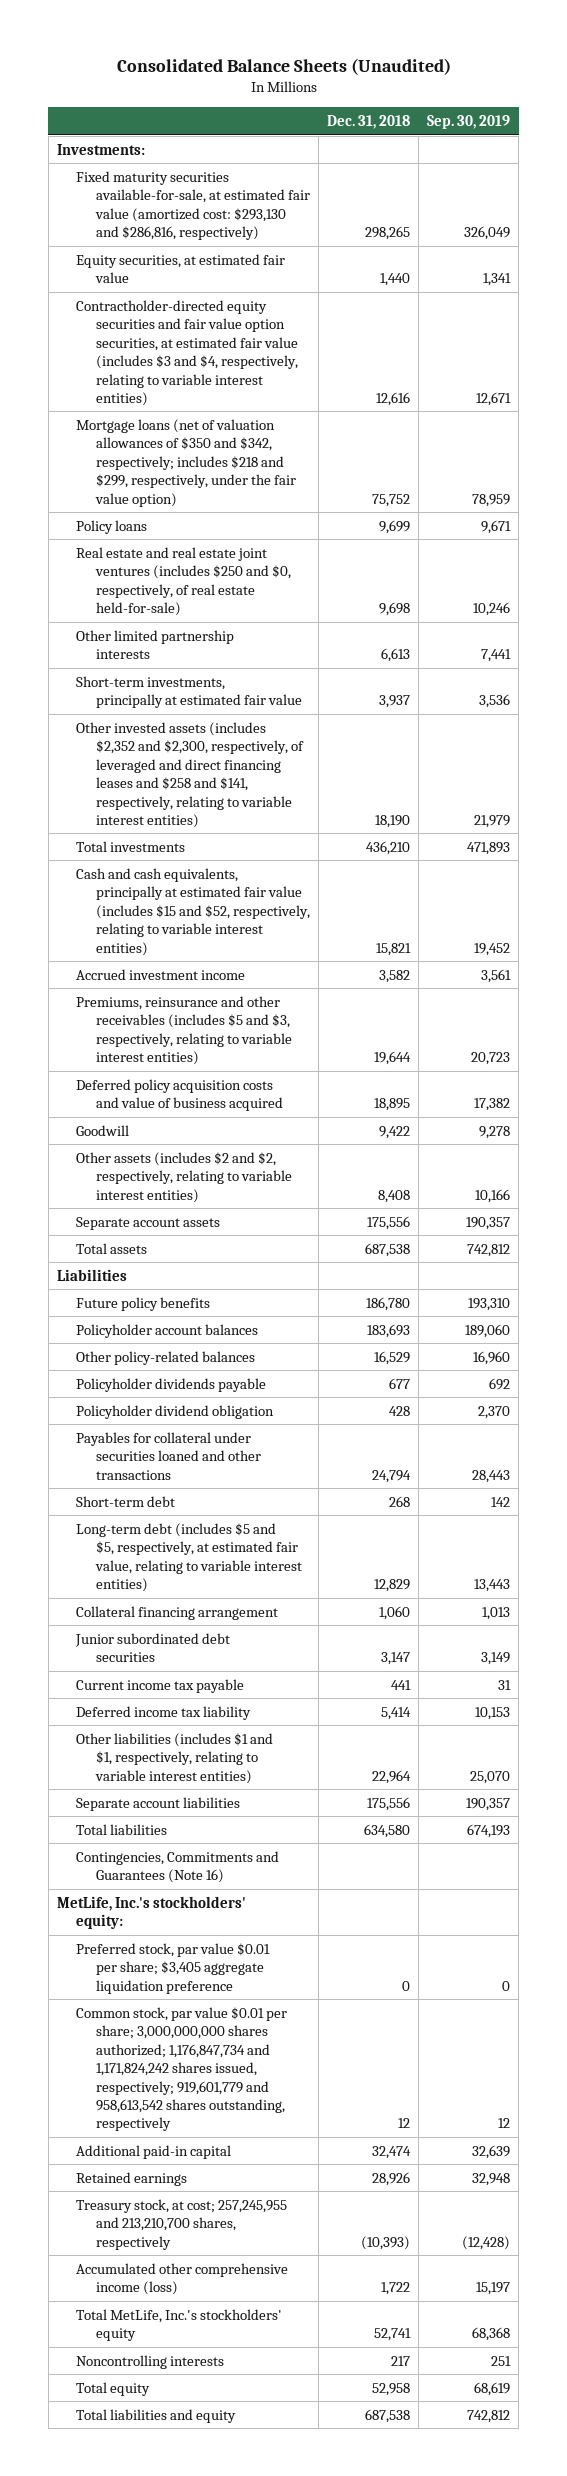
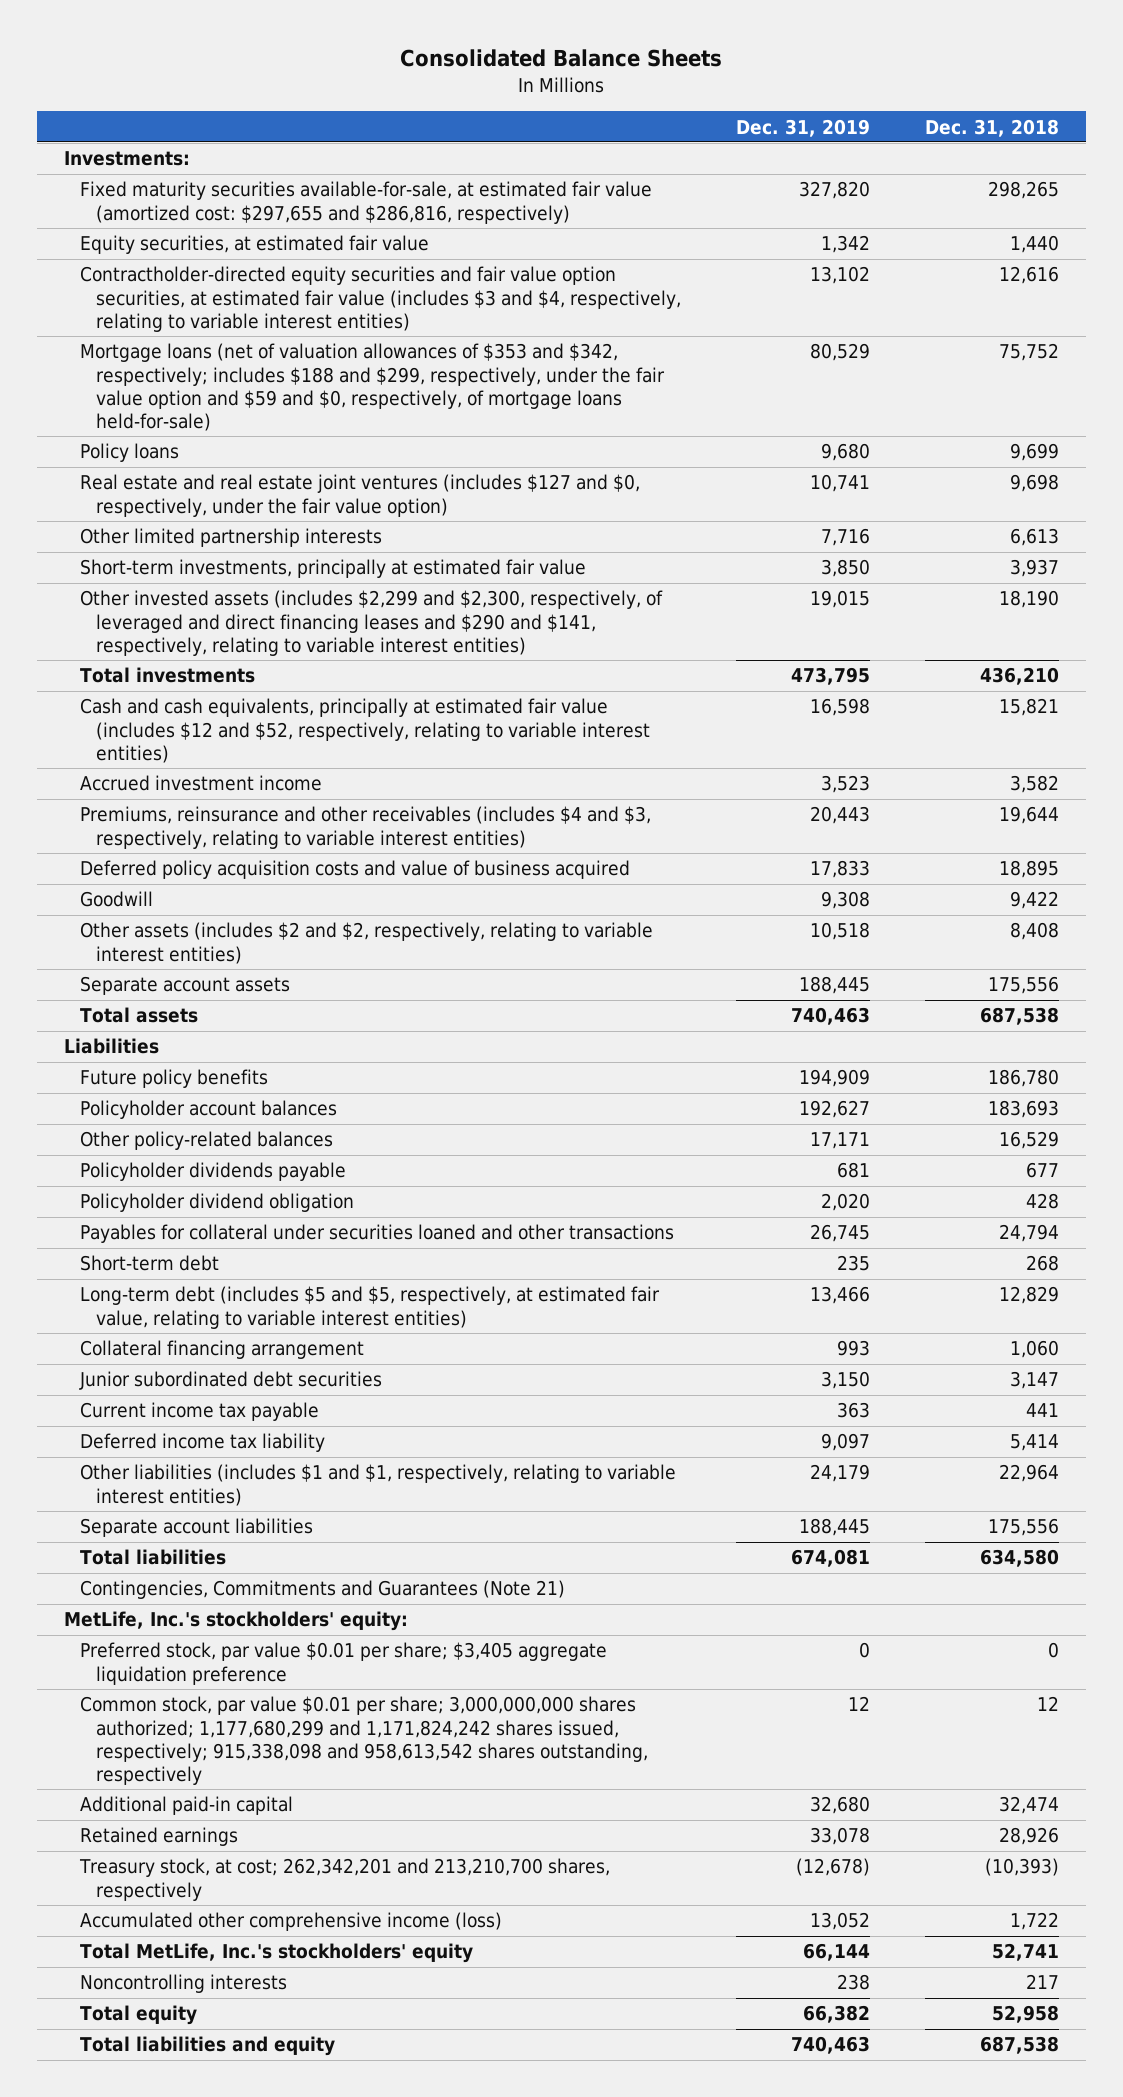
[116,57,451,75] Consolidated Balance Sheets (Unaudited) -> [400,49,723,68] Consolidated Balance Sheets
[427,114,511,129] Sep. 30, 2019 -> none
none -> [736,118,871,137] Dec. 31, 2019
[76,170,310,241] Fixed maturity securities available-for-sale, at estimated fair value (amortized cost: $293,130 and $286,816, respectively) -> [80,181,653,224] Fixed maturity securities available-for-sale, at estimated fair value (amortized cost: $297,655 and $286,816, respectively)
[76,418,296,507] Mortgage loans (net of valuation allowances of $350 and $342, respectively; includes $218 and $299, respectively, under the fair value option) -> [80,343,666,431] Mortgage loans (net of valuation allowances of $353 and $342, respectively; includes $188 and $299, respectively, under the fair value option and $59 and $0, respectively, of mortgage loans held-for-sale)
[76,546,291,617] Real estate and real estate joint ventures (includes $250 and $0, respectively, of real estate held-for-sale) -> [80,474,641,517] Real estate and real estate joint ventures (includes $127 and $0, respectively, under the fair value option)
[76,721,304,828] Other invested assets (includes $2,352 and $2,300, respectively, of leveraged and direct financing leases and $258 and $141, respectively, relating to variable interest entities) -> [80,590,664,656] Other invested assets (includes $2,299 and $2,300, respectively, of leveraged and direct financing leases and $290 and $141, respectively, relating to variable interest entities)
[76,867,310,956] Cash and cash equivalents, principally at estimated fair value (includes $15 and $52, respectively, relating to variable interest entities) -> [80,698,651,763] Cash and cash equivalents, principally at estimated fair value (includes $12 and $52, respectively, relating to variable interest entities)
[76,995,292,1066] Premiums, reinsurance and other receivables (includes $5 and $3, respectively, relating to variable interest entities) -> [80,806,652,849] Premiums, reinsurance and other receivables (includes $4 and $3, respectively, relating to variable interest entities)
[76,1850,280,1884] Contingencies, Commitments and Guarantees (Note 16) -> [80,1580,566,1600] Contingencies, Commitments and Guarantees (Note 21)
[76,2006,288,2132] Common stock, par value $0.01 per share; 3,000,000,000 shares authorized; 1,176,847,734 and 1,171,824,242 shares issued, respectively; 919,601,779 and 958,613,542 shares outstanding, respectively -> [80,1696,649,1785] Common stock, par value $0.01 per share; 3,000,000,000 shares authorized; 1,177,680,299 and 1,171,824,242 shares issued, respectively; 915,338,098 and 958,613,542 shares outstanding, respectively
[76,2198,288,2250] Treasury stock, at cost; 257,245,955 and 213,210,700 shares, respectively -> [79,1858,611,1901] Treasury stock, at cost; 262,342,201 and 213,210,700 shares, respectively

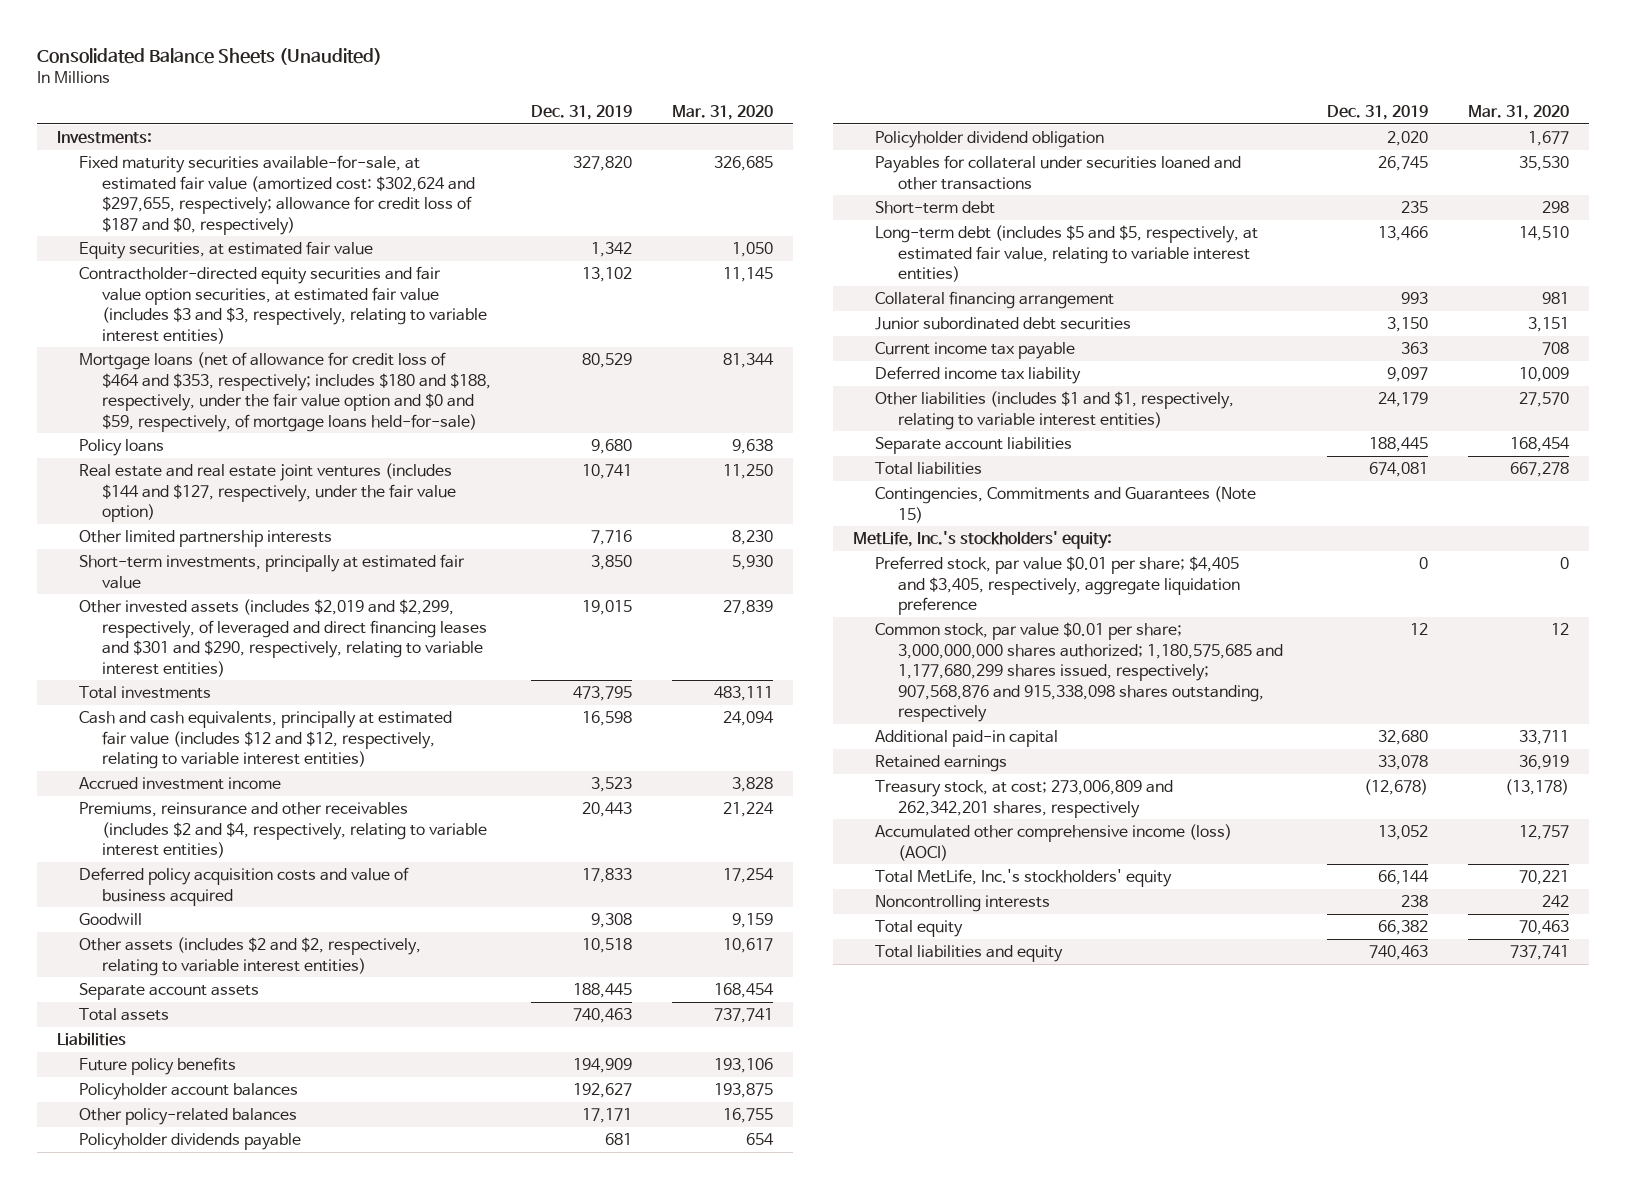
[400,49,723,68] Consolidated Balance Sheets -> [37,47,383,65] Consolidated Balance Sheets (Unaudited)
[924,118,1059,137] Dec. 31, 2018 -> none
none -> [672,104,774,120] Mar. 31, 2020
[80,181,653,224] Fixed maturity securities available-for-sale, at estimated fair value (amortized cost: $297,655 and $286,816, respectively) -> [79,155,475,235] Fixed maturity securities available-for-sale, at estimated fair value (amortized cost: $302,624 and $297,655, respectively; allowance for credit loss of $187 and $0, respectively)
[80,266,682,332] Contractholder-directed equity securities and fair value option securities, at estimated fair value (includes $3 and $4, respectively, relating to variable interest entities) -> [79,266,487,344] Contractholder-directed equity securities and fair value option securities, at estimated fair value (includes $3 and $3, respectively, relating to variable interest entities)
[80,343,666,431] Mortgage loans (net of valuation allowances of $353 and $342, respectively; includes $188 and $299, respectively, under the fair value option and $59 and $0, respectively, of mortgage loans held-for-sale) -> [79,352,491,432] Mortgage loans (net of allowance for credit loss of $464 and $353, respectively; includes $180 and $188, respectively, under the fair value option and $0 and $59, respectively, of mortgage loans held-for-sale)
[80,474,641,517] Real estate and real estate joint ventures (includes $127 and $0, respectively, under the fair value option) -> [79,463,456,523] Real estate and real estate joint ventures (includes $144 and $127, respectively, under the fair value option)
[80,590,664,656] Other invested assets (includes $2,299 and $2,300, respectively, of leveraged and direct financing leases and $290 and $141, respectively, relating to variable interest entities) -> [79,599,487,677] Other invested assets (includes $2,019 and $2,299, respectively, of leveraged and direct financing leases and $301 and $290, respectively, relating to variable interest entities)
[80,698,651,763] Cash and cash equivalents, principally at estimated fair value (includes $12 and $52, respectively, relating to variable interest entities) -> [79,711,453,770] Cash and cash equivalents, principally at estimated fair value (includes $12 and $12, respectively, relating to variable interest entities)
[80,806,652,849] Premiums, reinsurance and other receivables (includes $4 and $3, respectively, relating to variable interest entities) -> [79,802,487,859] Premiums, reinsurance and other receivables (includes $2 and $4, respectively, relating to variable interest entities)
[80,1580,566,1600] Contingencies, Commitments and Guarantees (Note 21) -> [875,486,1257,523] Contingencies, Commitments and Guarantees (Note 15)
[80,1642,608,1685] Preferred stock, par value $0.01 per share; $3,405 aggregate liquidation preference -> [875,556,1240,616] Preferred stock, par value $0.01 per share; $4,405 and $3,405, respectively, aggregate liquidation preference
[80,1696,649,1785] Common stock, par value $0.01 per share; 3,000,000,000 shares authorized; 1,177,680,299 and 1,171,824,242 shares issued, respectively; 915,338,098 and 958,613,542 shares outstanding, respectively -> [875,622,1283,723] Common stock, par value $0.01 per share; 3,000,000,000 shares authorized; 1,180,575,685 and 1,177,680,299 shares issued, respectively; 907,568,876 and 915,338,098 shares outstanding, respectively
[79,1858,611,1901] Treasury stock, at cost; 262,342,201 and 213,210,700 shares, respectively -> [875,780,1174,818] Treasury stock, at cost; 273,006,809 and 262,342,201 shares, respectively
[80,1912,503,1932] Accumulated other comprehensive income (loss) -> [875,824,1233,861] Accumulated other comprehensive income (loss) (AOCI)

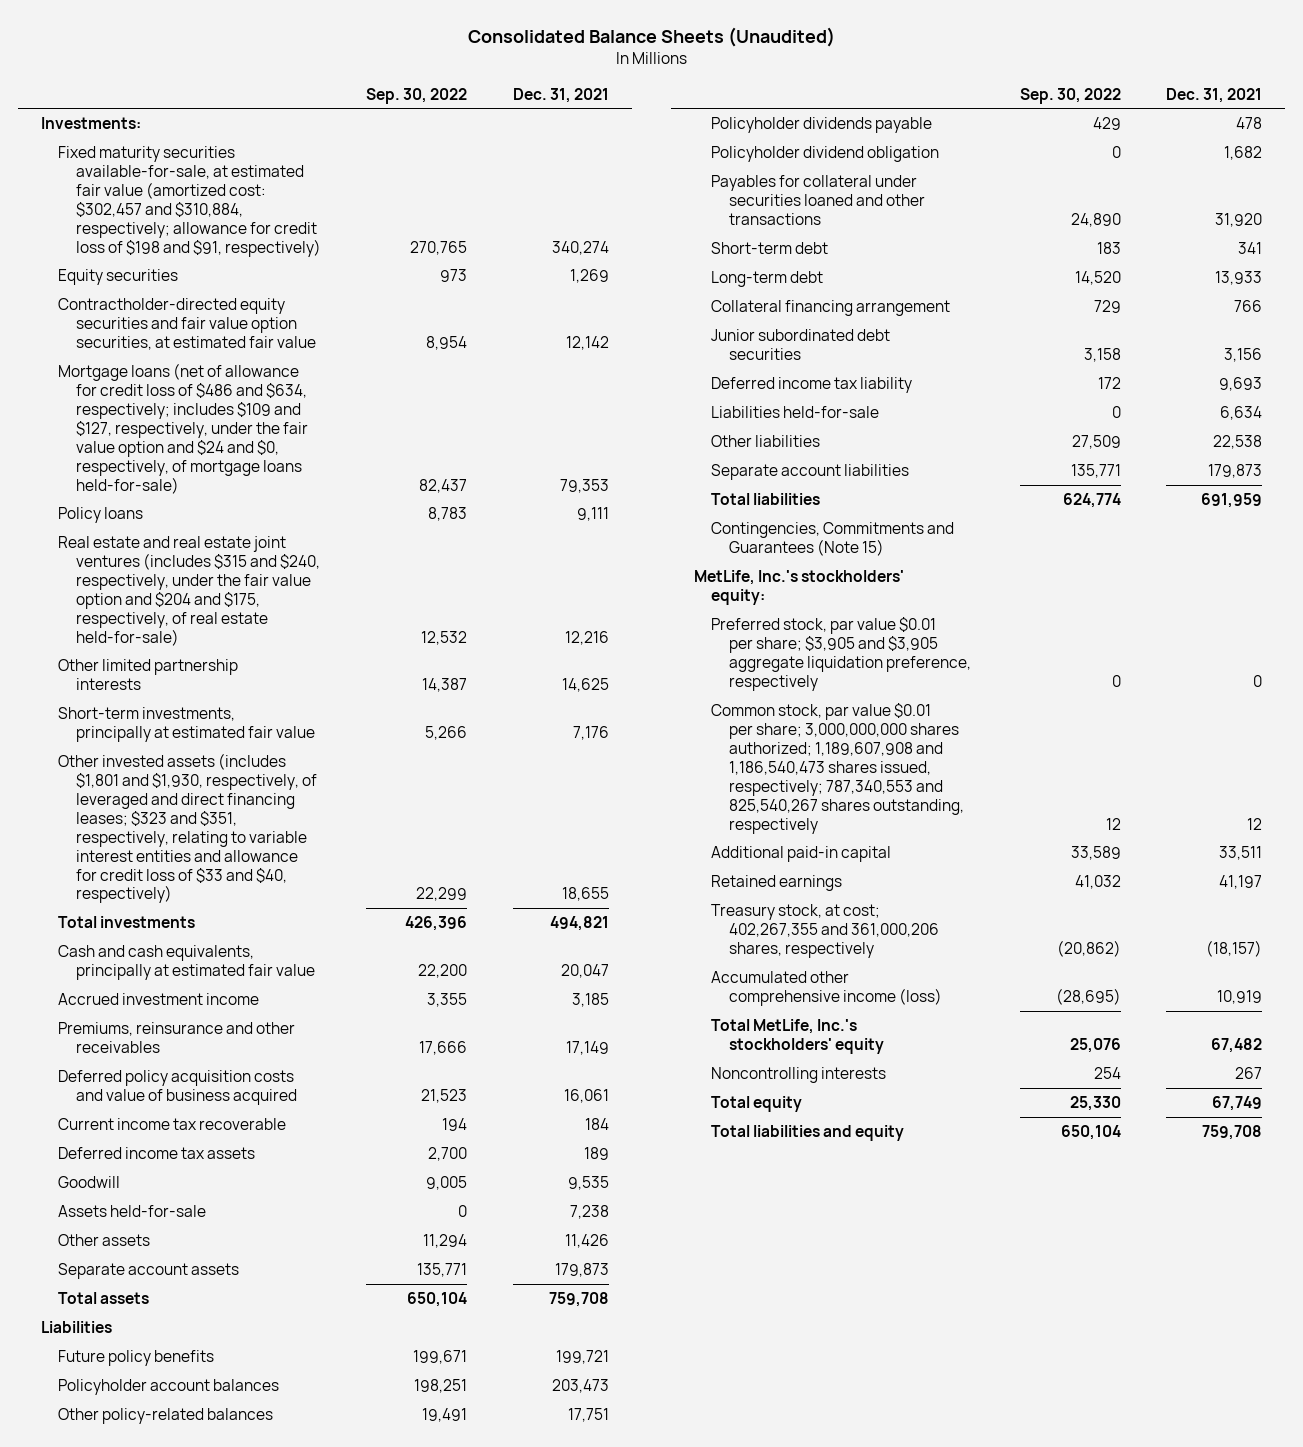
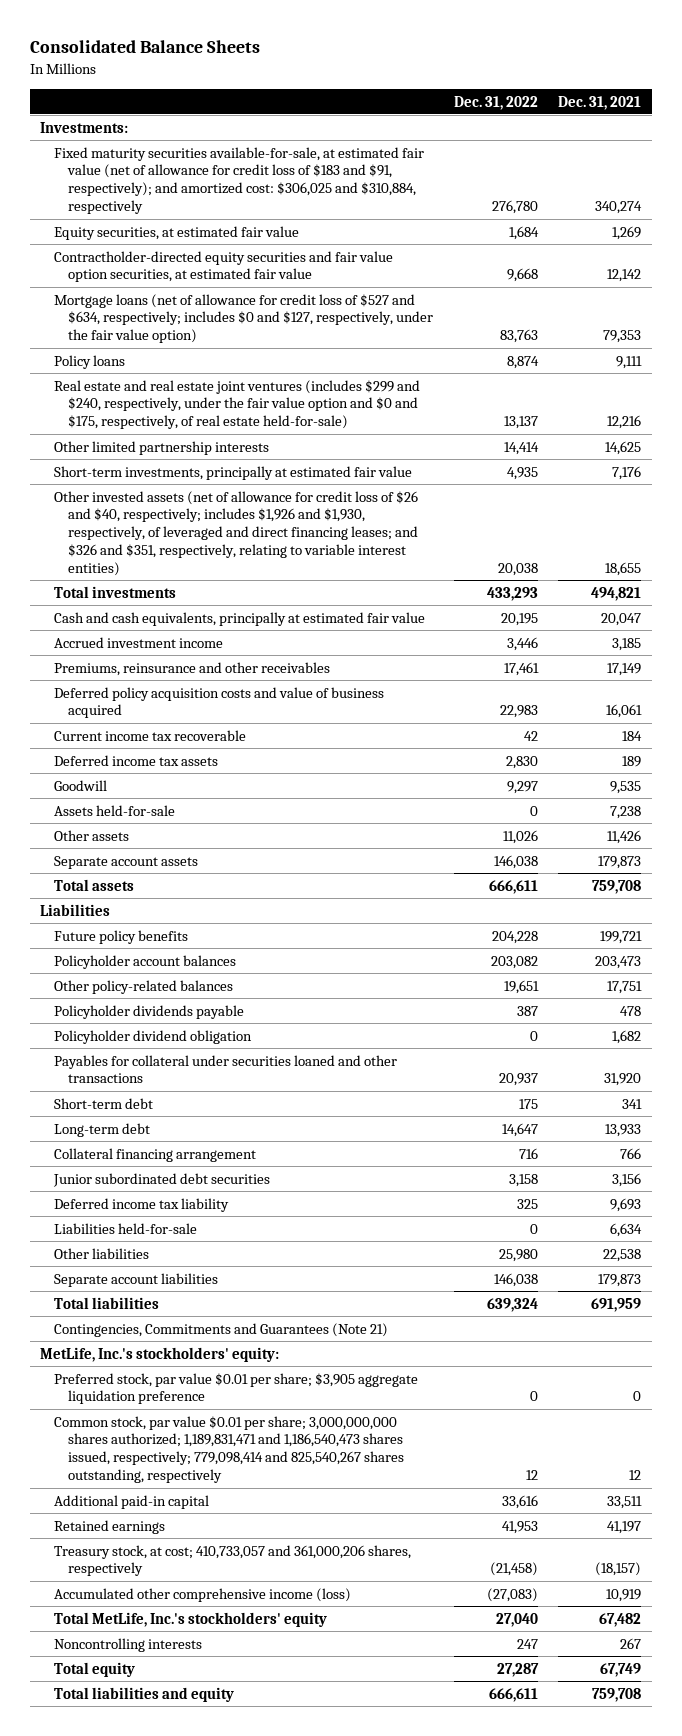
[467,26,835,47] Consolidated Balance Sheets (Unaudited) -> [29,40,260,54] Consolidated Balance Sheets
[366,87,468,104] Sep. 30, 2022 -> none
none -> [453,95,538,110] Dec. 31, 2022
[58,146,321,257] Fixed maturity securities available-for-sale, at estimated fair value (amortized cost: $302,457 and $310,884, respectively; allowance for credit loss of $198 and $91, respectively) -> [54,146,425,215] Fixed maturity securities available-for-sale, at estimated fair value (net of allowance for credit loss of $183 and $91, respectively); and amortized cost: $306,025 and $310,884, respectively
[58,269,179,286] Equity securities -> [54,225,300,240] Equity securities, at estimated fair value
[58,363,308,494] Mortgage loans (net of allowance for credit loss of $486 and $634, respectively; includes $109 and $127, respectively, under the fair value option and $24 and $0, respectively, of mortgage loans held-for-sale) -> [54,293,433,344] Mortgage loans (net of allowance for credit loss of $527 and $634, respectively; includes $0 and $127, respectively, under the fair value option)
[58,536,320,646] Real estate and real estate joint ventures (includes $315 and $240, respectively, under the fair value option and $204 and $175, respectively, of real estate held-for-sale) -> [54,379,421,430] Real estate and real estate joint ventures (includes $299 and $240, respectively, under the fair value option and $0 and $175, respectively, of real estate held-for-sale)
[58,753,317,904] Other invested assets (includes $1,801 and $1,930, respectively, of leveraged and direct financing leases; $323 and $351, respectively, relating to variable interest entities and allowance for credit loss of $33 and $40, respectively) -> [54,490,419,577] Other invested assets (net of allowance for credit loss of $26 and $40, respectively; includes $1,926 and $1,930, respectively, of leveraged and direct financing leases; and $326 and $351, respectively, relating to variable interest entities)
[711,522,955,557] Contingencies, Commitments and Guarantees (Note 15) -> [54,1322,389,1337] Contingencies, Commitments and Guarantees (Note 21)
[711,617,971,691] Preferred stock, par value $0.01 per share; $3,905 and $3,905 aggregate liquidation preference, respectively -> [54,1372,419,1405] Preferred stock, par value $0.01 per share; $3,905 aggregate liquidation preference
[711,703,964,834] Common stock, par value $0.01 per share; 3,000,000,000 shares authorized; 1,189,607,908 and 1,186,540,473 shares issued, respectively; 787,340,553 and 825,540,267 shares outstanding, respectively -> [54,1415,404,1484] Common stock, par value $0.01 per share; 3,000,000,000 shares authorized; 1,189,831,471 and 1,186,540,473 shares issued, respectively; 779,098,414 and 825,540,267 shares outstanding, respectively
[711,904,939,958] Treasury stock, at cost; 402,267,355 and 361,000,206 shares, respectively -> [54,1544,412,1577] Treasury stock, at cost; 410,733,057 and 361,000,206 shares, respectively

